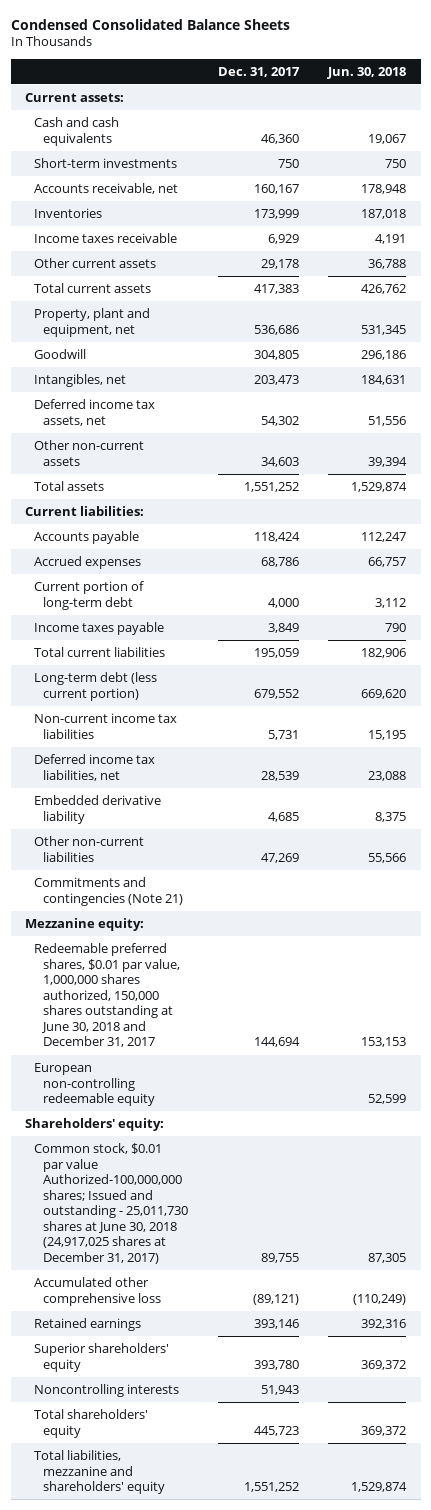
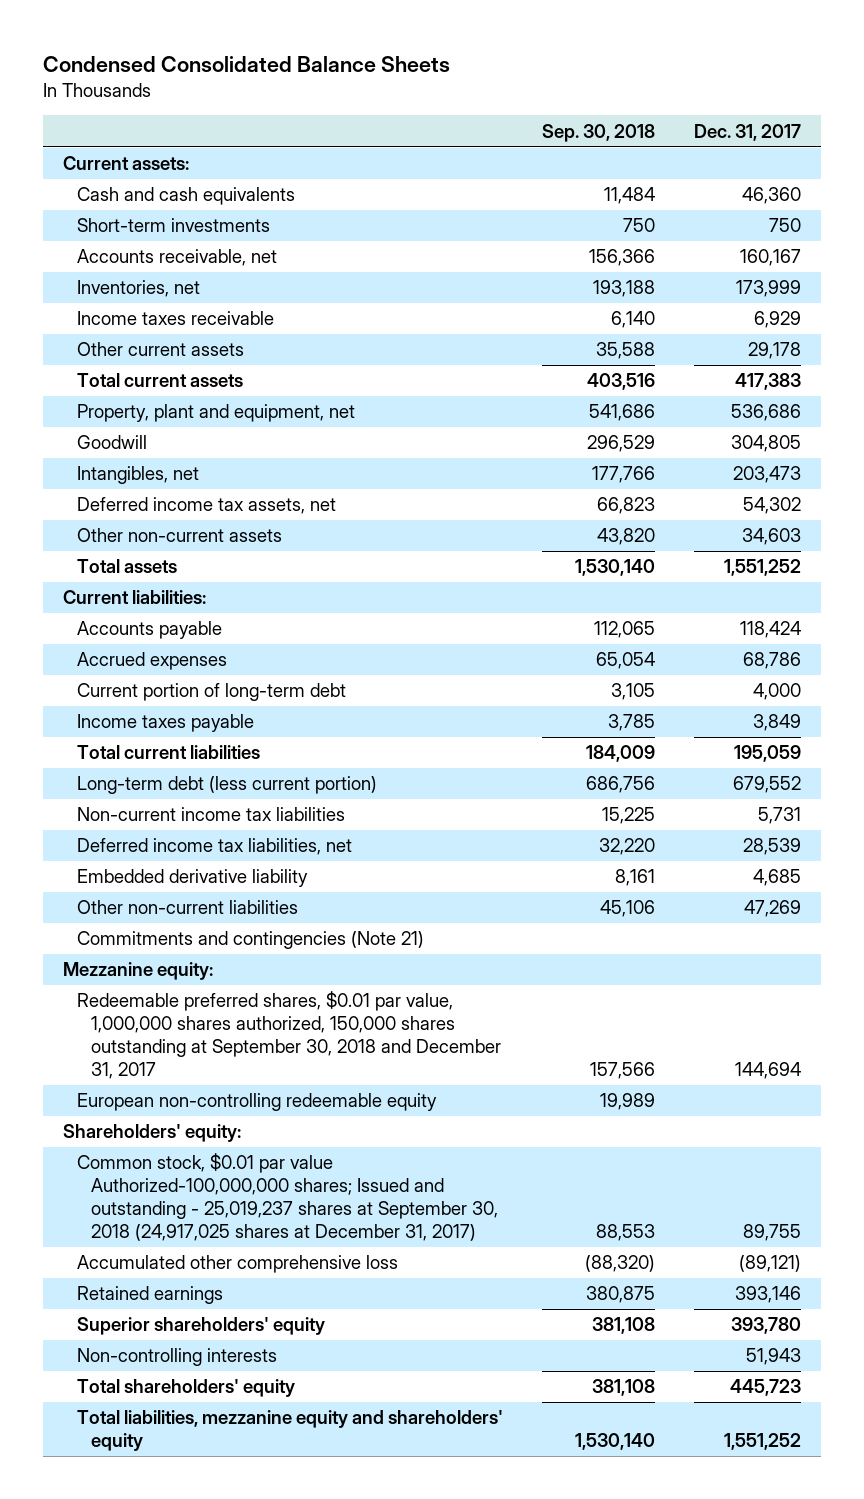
[326,66,406,79] Jun. 30, 2018 -> none
none -> [542,123,656,142] Sep. 30, 2018
[34,208,103,219] Inventories -> [76,280,200,298] Inventories, net
[34,943,181,1048] Redeemable preferred shares, $0.01 par value, 1,000,000 shares authorized, 150,000 shares outstanding at June 30, 2018 and December 31, 2017 -> [76,991,501,1080] Redeemable preferred shares, $0.01 par value, 1,000,000 shares authorized, 150,000 shares outstanding at September 30, 2018 and December 31, 2017
[34,1143,189,1264] Common stock, $0.01 par value Authorized-100,000,000 shares; Issued and outstanding - 25,011,730 shares at June 30, 2018 (24,917,025 shares at December 31, 2017) -> [76,1153,498,1242] Common stock, $0.01 par value Authorized-100,000,000 shares; Issued and outstanding - 25,019,237 shares at September 30, 2018 (24,917,025 shares at December 31, 2017)
[34,1384,180,1398] Noncontrolling interests -> [76,1348,277,1367] Non-controlling interests
[34,1450,166,1495] Total liabilities, mezzanine and shareholders' equity -> [76,1410,503,1452] Total liabilities, mezzanine equity and shareholders' equity

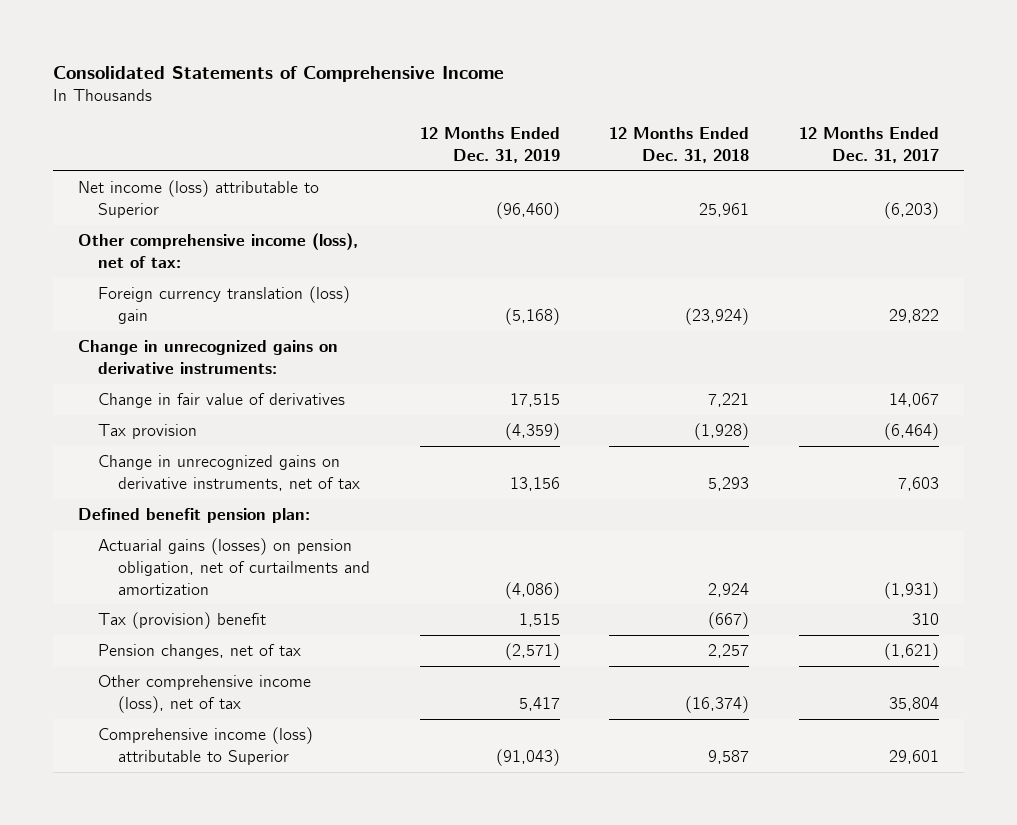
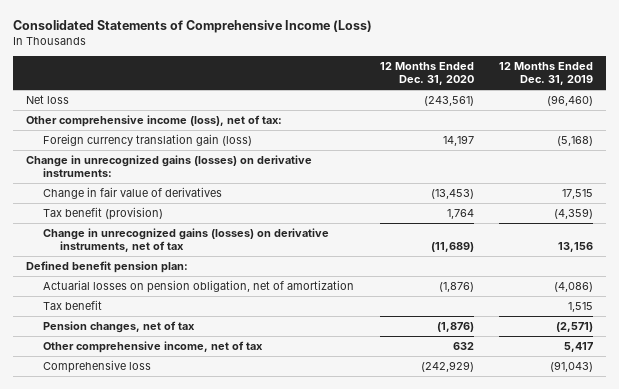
[52,65,504,82] Consolidated Statements of Comprehensive Income -> [13,20,373,34] Consolidated Statements of Comprehensive Income (Loss)
[609,127,750,163] 12 Months Ended Dec. 31, 2018 -> none
[798,127,939,163] 12 Months Ended Dec. 31, 2017 -> none
none -> [379,62,474,86] 12 Months Ended Dec. 31, 2020
[77,180,319,218] Net income (loss) attributable to Superior -> [25,95,69,105] Net loss
[97,286,350,324] Foreign currency translation (loss) gain -> [43,134,253,147] Foreign currency translation gain (loss)
[77,340,338,374] Change in unrecognized gains on derivative instruments: -> [25,155,312,178] Change in unrecognized gains (losses) on derivative instruments:
[97,424,197,440] Tax provision -> [43,207,164,221] Tax benefit (provision)
[97,455,361,491] Change in unrecognized gains on derivative instruments, net of tax -> [43,228,330,253] Change in unrecognized gains (losses) on derivative instruments, net of tax
[97,538,371,595] Actuarial gains (losses) on pension obligation, net of curtailments and amortization -> [43,280,355,294] Actuarial losses on pension obligation, net of amortization
[97,612,266,630] Tax (provision) benefit -> [43,300,103,311] Tax benefit
[97,675,311,713] Other comprehensive income (loss), net of tax -> [43,341,264,354] Other comprehensive income, net of tax
[97,727,313,765] Comprehensive income (loss) attributable to Superior -> [43,360,152,374] Comprehensive loss

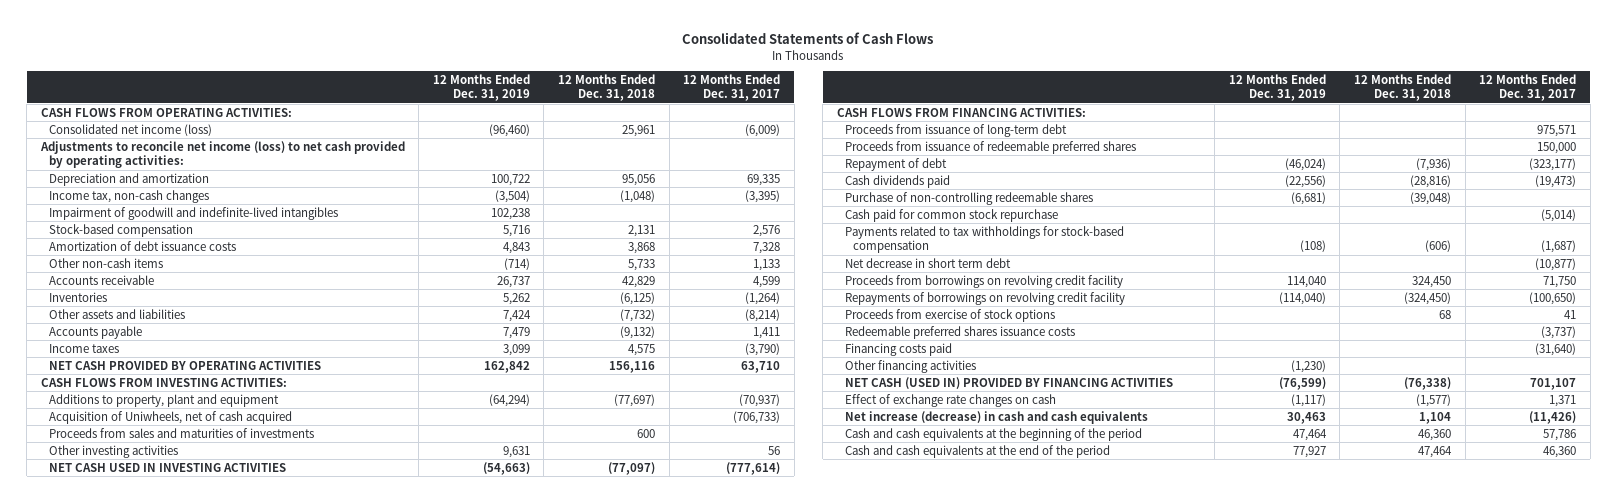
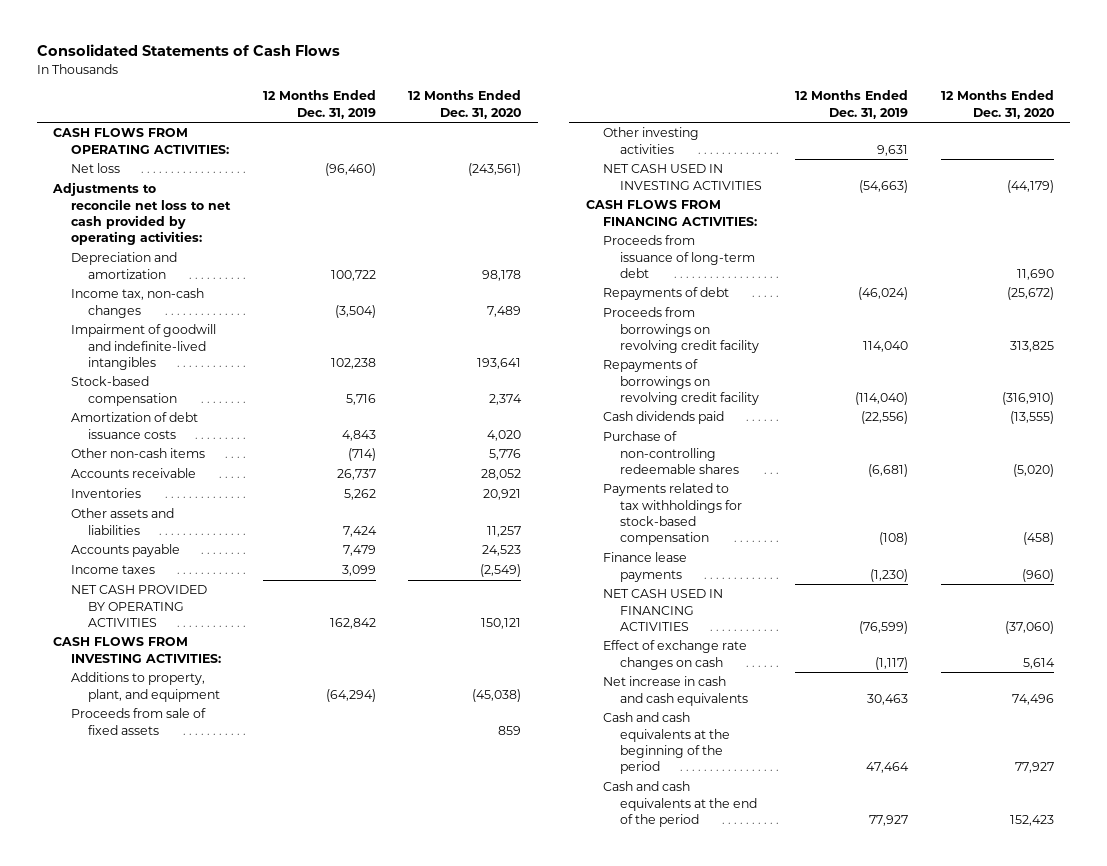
[558,73,656,102] 12 Months Ended Dec. 31, 2018 -> none
[683,73,781,102] 12 Months Ended Dec. 31, 2017 -> none
none -> [408,90,522,119] 12 Months Ended Dec. 31, 2020
[48,123,212,136] Consolidated net income (loss) -> [70,163,120,174] Net loss
[39,140,405,169] Adjustments to reconcile net income (loss) to net cash provided by operating activities: -> [52,182,231,246] Adjustments to reconcile net loss to net cash provided by operating activities:
[48,410,292,424] Acquisition of Uniwheels, net of cash acquired -> none
[48,427,314,438] Proceeds from sales and maturities of investments -> none
[48,393,279,407] Additions to property, plant and equipment -> [70,672,220,702] Additions to property, plant, and equipment
none -> [70,708,206,735] Proceeds from sale of fixed assets
[844,140,1136,154] Proceeds from issuance of redeemable preferred shares -> none
[844,157,947,171] Repayment of debt -> [602,287,729,301] Repayments of debt
[844,274,1123,288] Proceeds from borrowings on revolving credit facility -> [602,307,760,354] Proceeds from borrowings on revolving credit facility
[844,291,1125,305] Repayments of borrowings on revolving credit facility -> [602,359,760,406] Repayments of borrowings on revolving credit facility
[844,208,1058,222] Cash paid for common stock repurchase -> none
[844,257,1011,268] Net decrease in short term debt -> none
[844,308,1055,322] Proceeds from exercise of stock options -> none
[844,325,1075,339] Redeemable preferred shares issuance costs -> none
[844,342,952,356] Financing costs paid -> none
[844,359,976,373] Other financing activities -> [602,552,687,582] Finance lease payments
[844,376,1173,389] NET CASH (USED IN) PROVIDED BY FINANCING ACTIVITIES -> [602,589,723,632] NET CASH USED IN FINANCING ACTIVITIES
[844,410,1148,424] Net increase (decrease) in cash and cash equivalents -> [602,676,749,706] Net increase in cash and cash equivalents

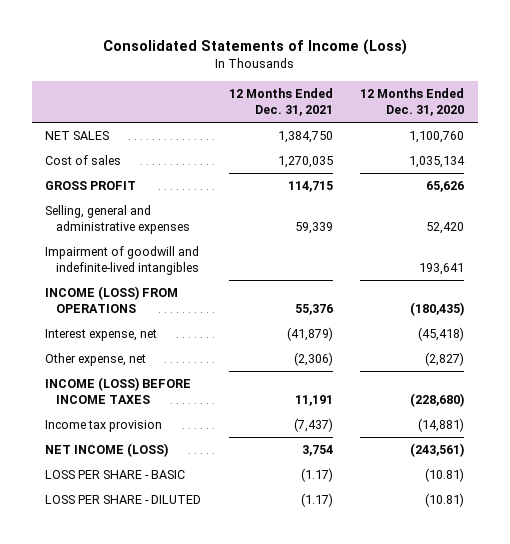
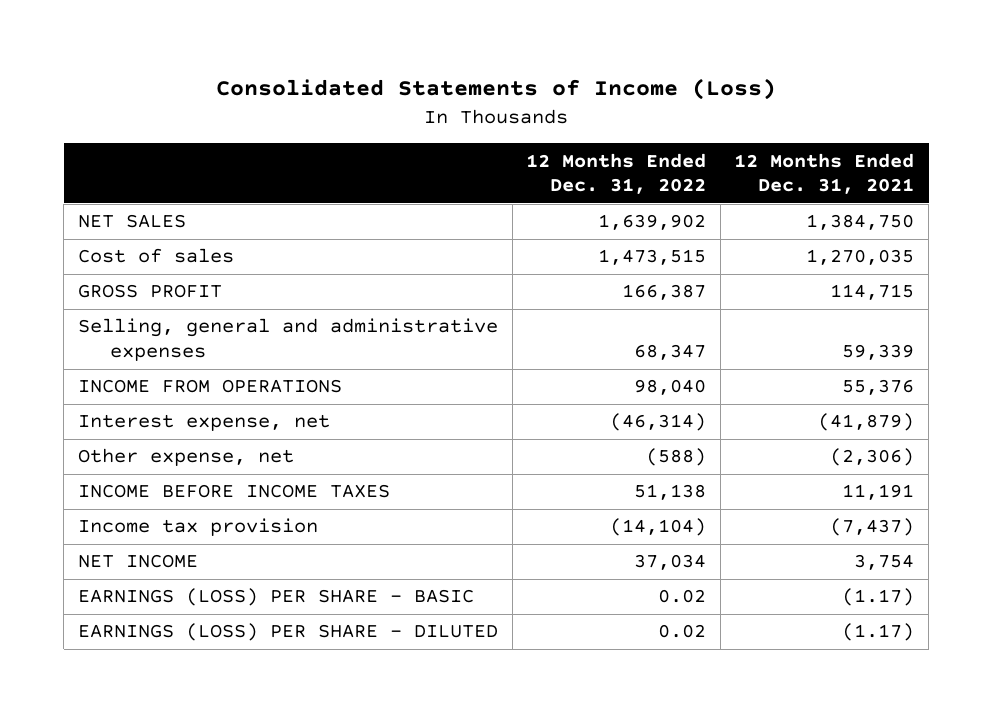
[360,88,465,117] 12 Months Ended Dec. 31, 2020 -> none
none -> [526,152,707,195] 12 Months Ended Dec. 31, 2022
[45,246,200,276] Impairment of goodwill and indefinite-lived intangibles -> none
[45,286,179,314] INCOME (LOSS) FROM OPERATIONS -> [77,379,342,394] INCOME FROM OPERATIONS
[45,377,192,405] INCOME (LOSS) BEFORE INCOME TAXES -> [77,484,390,499] INCOME BEFORE INCOME TAXES
[45,443,169,458] NET INCOME (LOSS) -> [77,554,198,569] NET INCOME
[45,470,186,480] LOSS PER SHARE - BASIC -> [77,588,474,607] EARNINGS (LOSS) PER SHARE - BASIC
[45,495,202,505] LOSS PER SHARE - DILUTED -> [77,623,498,642] EARNINGS (LOSS) PER SHARE - DILUTED

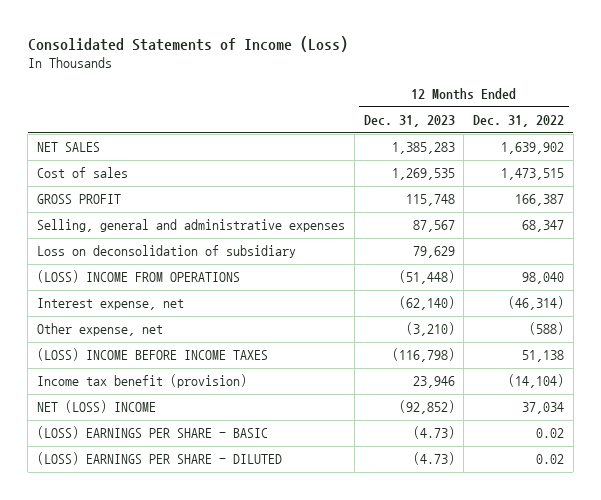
[734,152,915,195] 12 Months Ended Dec. 31, 2021 -> none
none -> [363,114,455,127] Dec. 31, 2023
none -> [37,245,297,259] Loss on deconsolidation of subsidiary
[77,379,342,394] INCOME FROM OPERATIONS -> [37,270,241,284] (LOSS) INCOME FROM OPERATIONS
[77,484,390,499] INCOME BEFORE INCOME TAXES -> [37,348,269,362] (LOSS) INCOME BEFORE INCOME TAXES
[77,518,318,537] Income tax provision -> [37,374,248,389] Income tax benefit (provision)
[77,554,198,569] NET INCOME -> [37,400,157,414] NET (LOSS) INCOME
[77,588,474,607] EARNINGS (LOSS) PER SHARE - BASIC -> [37,426,269,440] (LOSS) EARNINGS PER SHARE - BASIC
[77,623,498,642] EARNINGS (LOSS) PER SHARE - DILUTED -> [37,452,283,466] (LOSS) EARNINGS PER SHARE - DILUTED

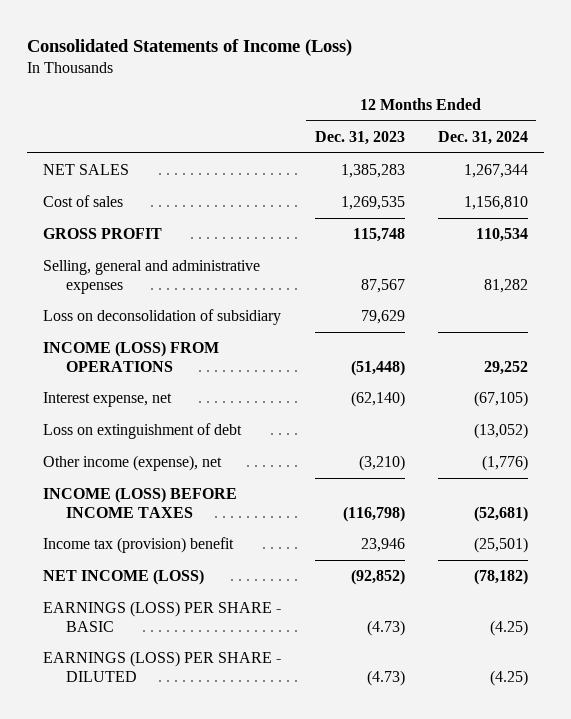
[473,114,565,127] Dec. 31, 2022 -> none
none -> [437,131,528,146] Dec. 31, 2024
[37,270,241,284] (LOSS) INCOME FROM OPERATIONS -> [43,341,220,372] INCOME (LOSS) FROM OPERATIONS
none -> [43,423,243,440] Loss on extinguishment of debt
[37,323,164,337] Other expense, net -> [43,455,223,472] Other income (expense), net
[37,348,269,362] (LOSS) INCOME BEFORE INCOME TAXES -> [43,487,238,518] INCOME (LOSS) BEFORE INCOME TAXES
[37,374,248,389] Income tax benefit (provision) -> [43,537,235,554] Income tax (provision) benefit
[37,400,157,414] NET (LOSS) INCOME -> [43,569,205,586] NET INCOME (LOSS)
[37,426,269,440] (LOSS) EARNINGS PER SHARE - BASIC -> [43,601,282,632] EARNINGS (LOSS) PER SHARE - BASIC
[37,452,283,466] (LOSS) EARNINGS PER SHARE - DILUTED -> [43,651,282,682] EARNINGS (LOSS) PER SHARE - DILUTED

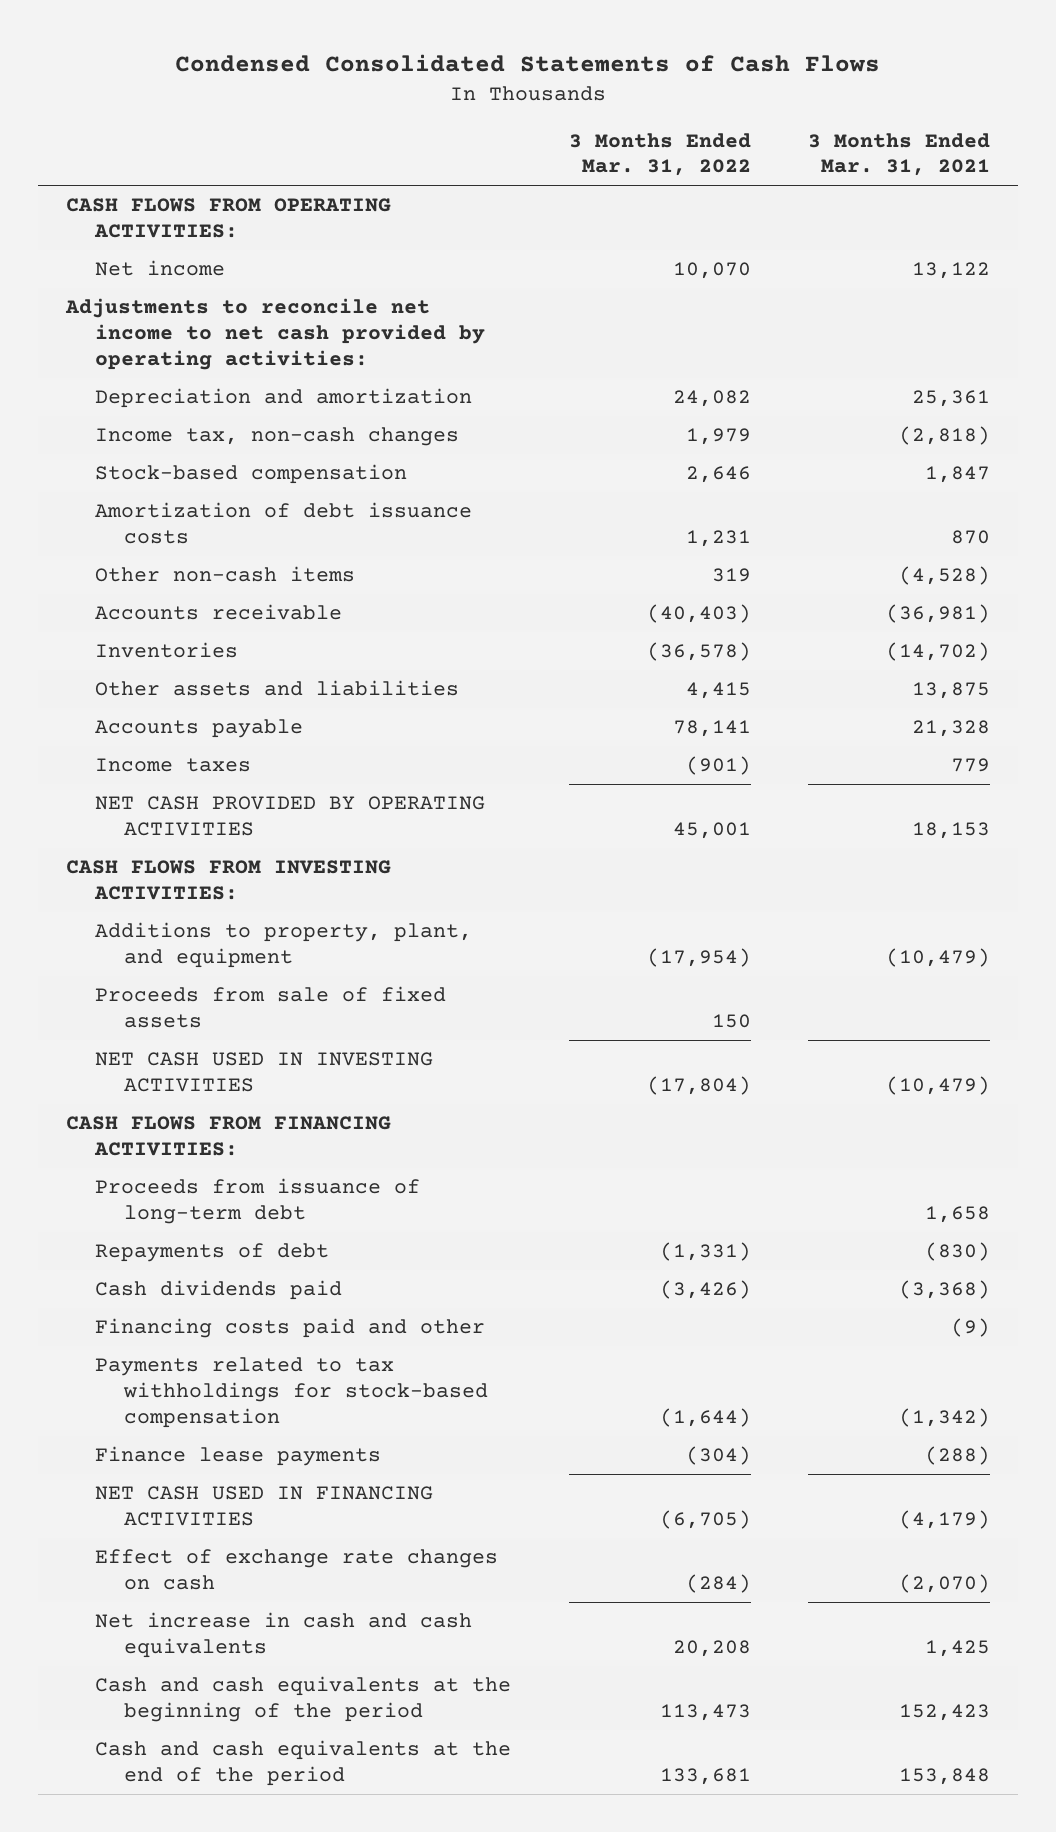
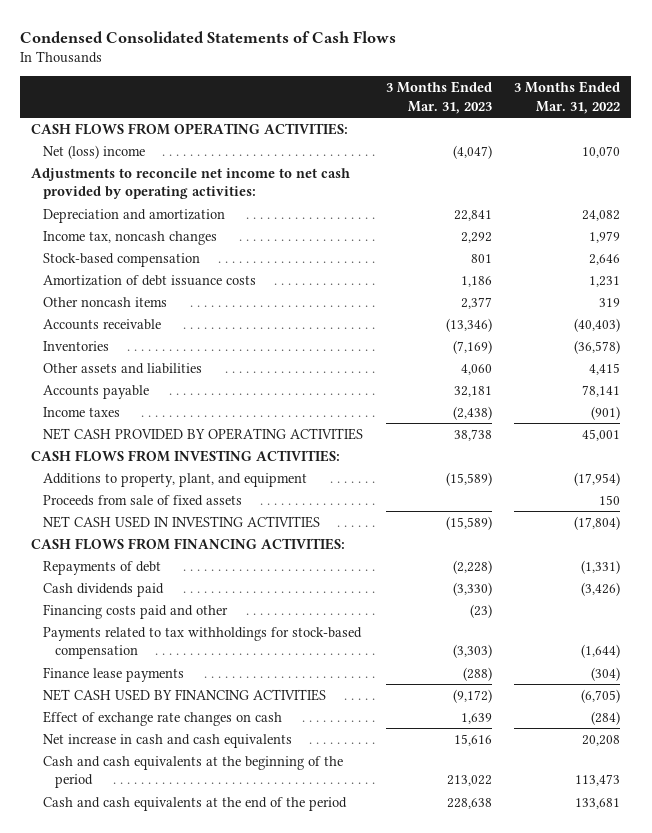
[807,132,990,177] 3 Months Ended Mar. 31, 2021 -> none
none -> [385,81,492,114] 3 Months Ended Mar. 31, 2023
[95,260,226,277] Net income -> [43,144,146,159] Net (loss) income
[95,427,460,447] Income tax, non-cash changes -> [43,230,218,245] Income tax, noncash changes
[95,566,356,583] Other non-cash items -> [43,296,168,307] Other noncash items
[95,1178,421,1225] Proceeds from issuance of long-term debt -> none
[95,1486,434,1527] NET CASH USED IN FINANCING ACTIVITIES -> [43,688,327,701] NET CASH USED BY FINANCING ACTIVITIES

